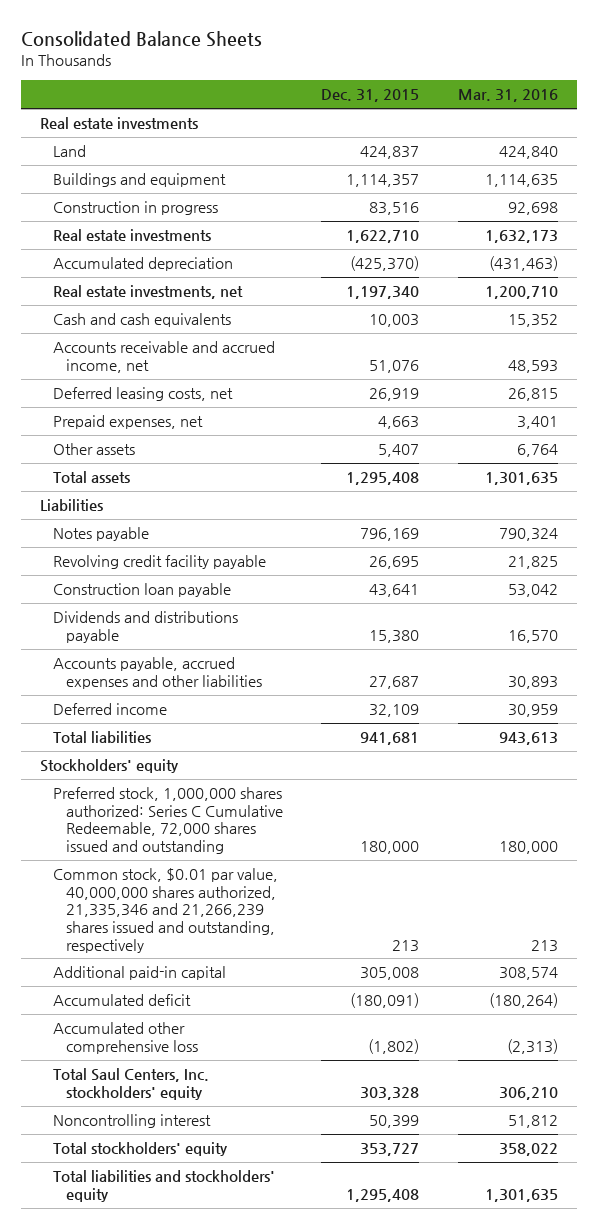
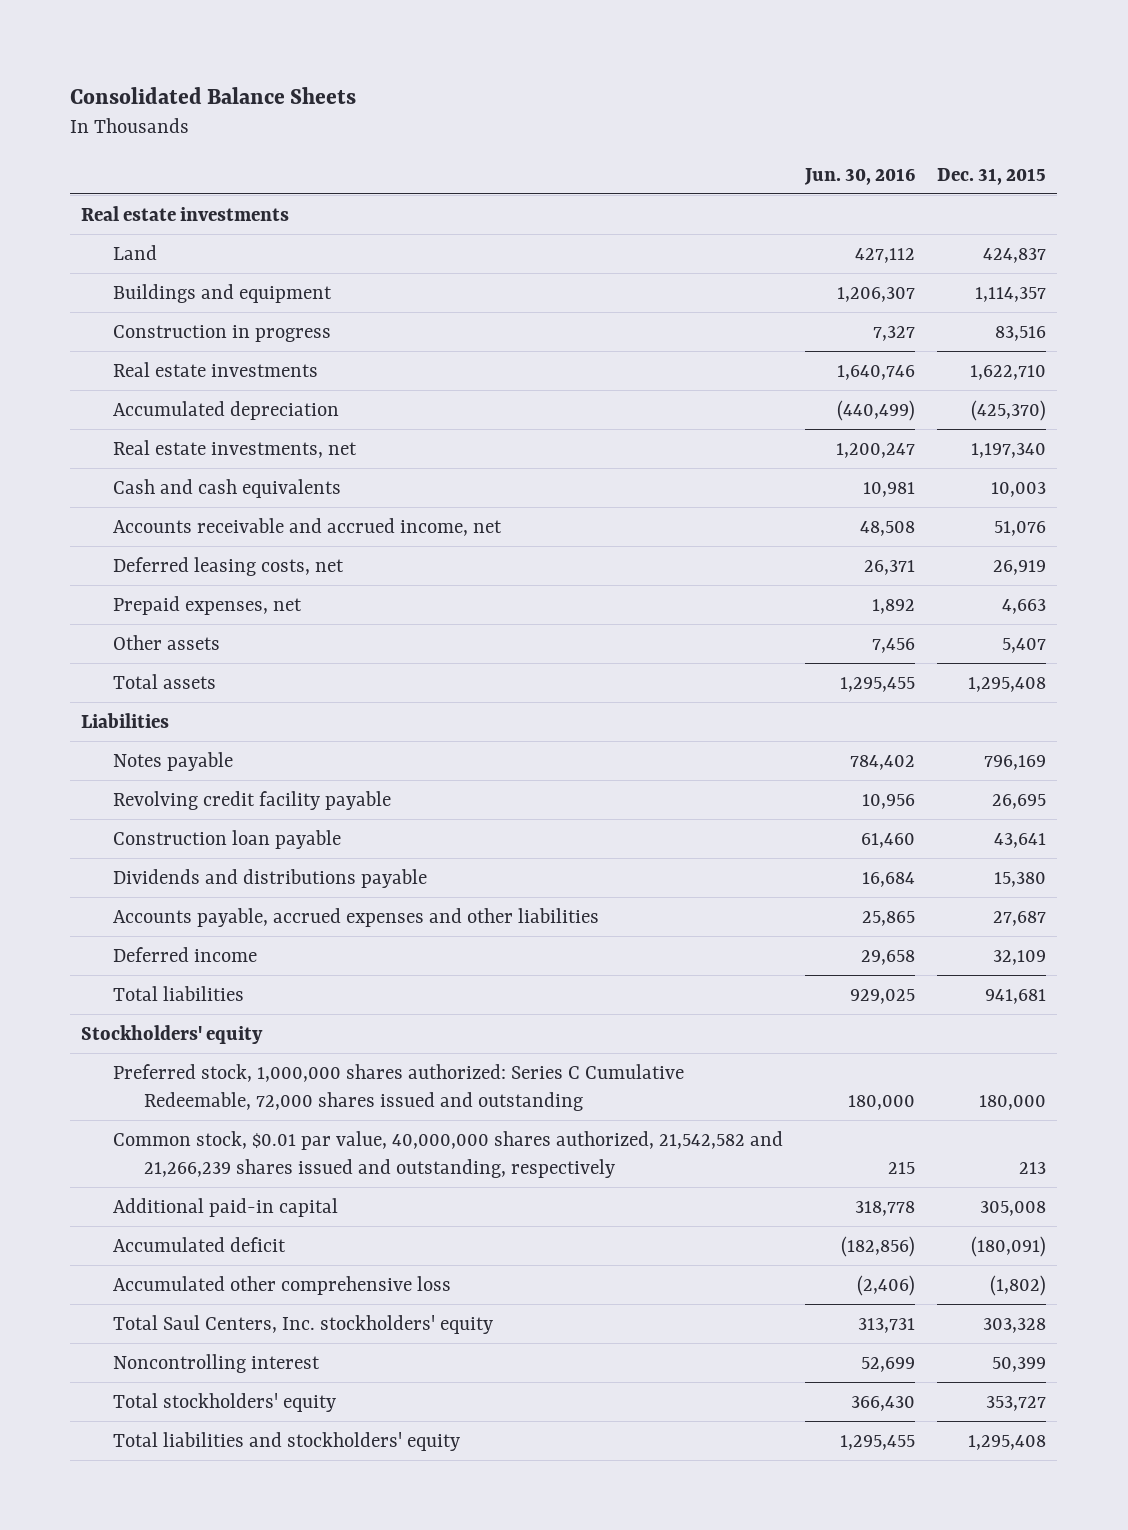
[457,89,558,103] Mar. 31, 2016 -> none
none -> [804,167,916,185] Jun. 30, 2016
[53,868,279,953] Common stock, $0.01 par value, 40,000,000 shares authorized, 21,335,346 and 21,266,239 shares issued and outstanding, respectively -> [112,1130,783,1178] Common stock, $0.01 par value, 40,000,000 shares authorized, 21,542,582 and 21,266,239 shares issued and outstanding, respectively

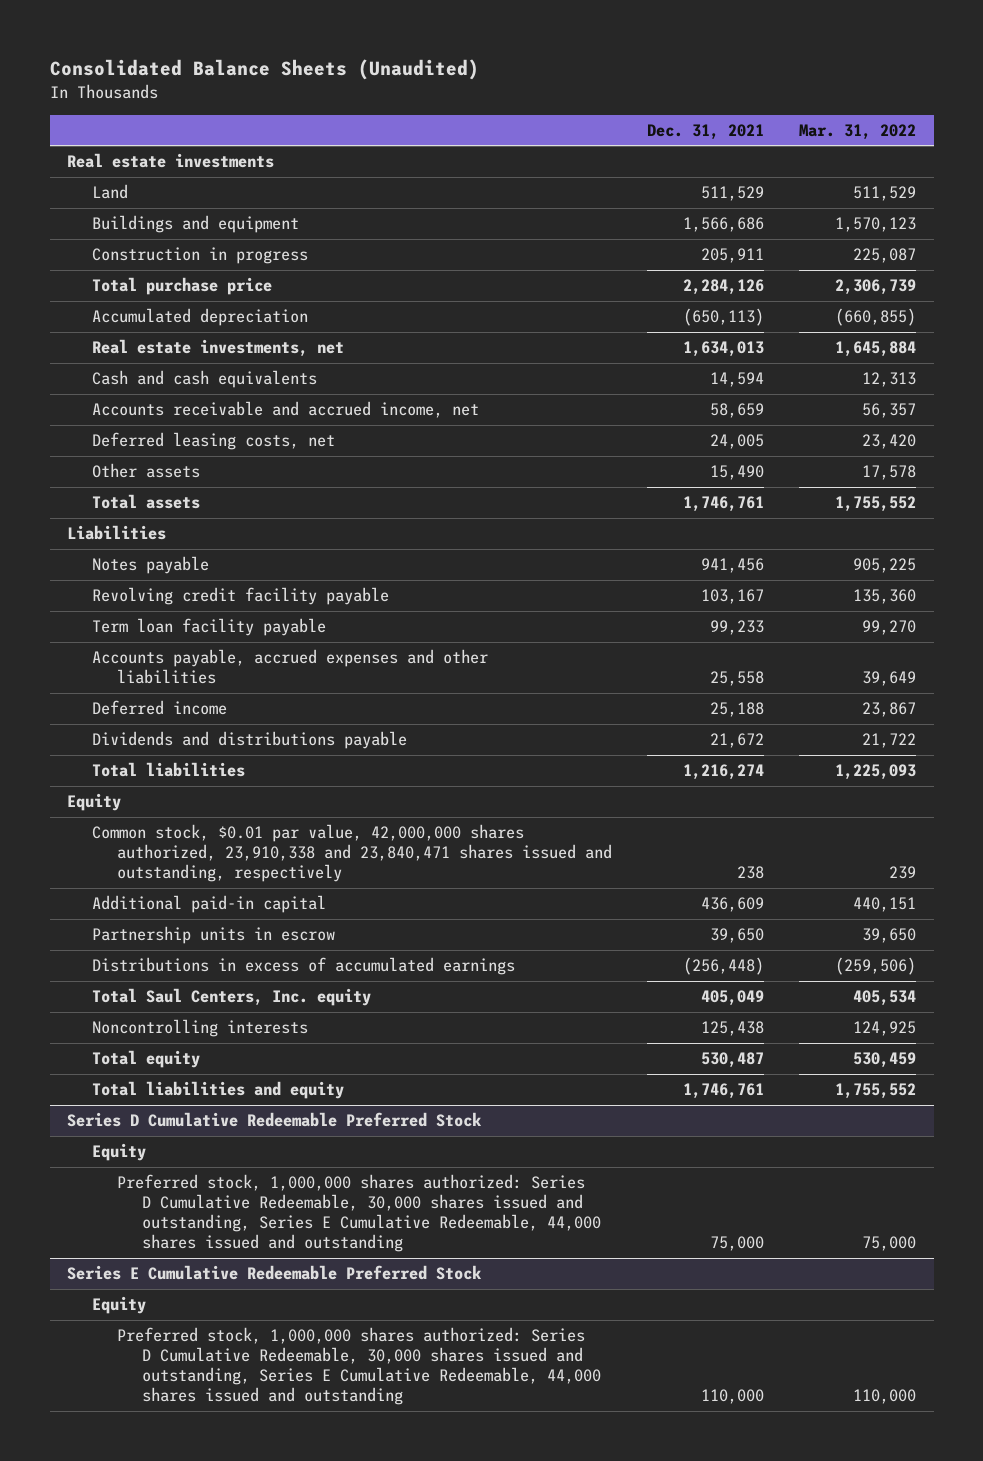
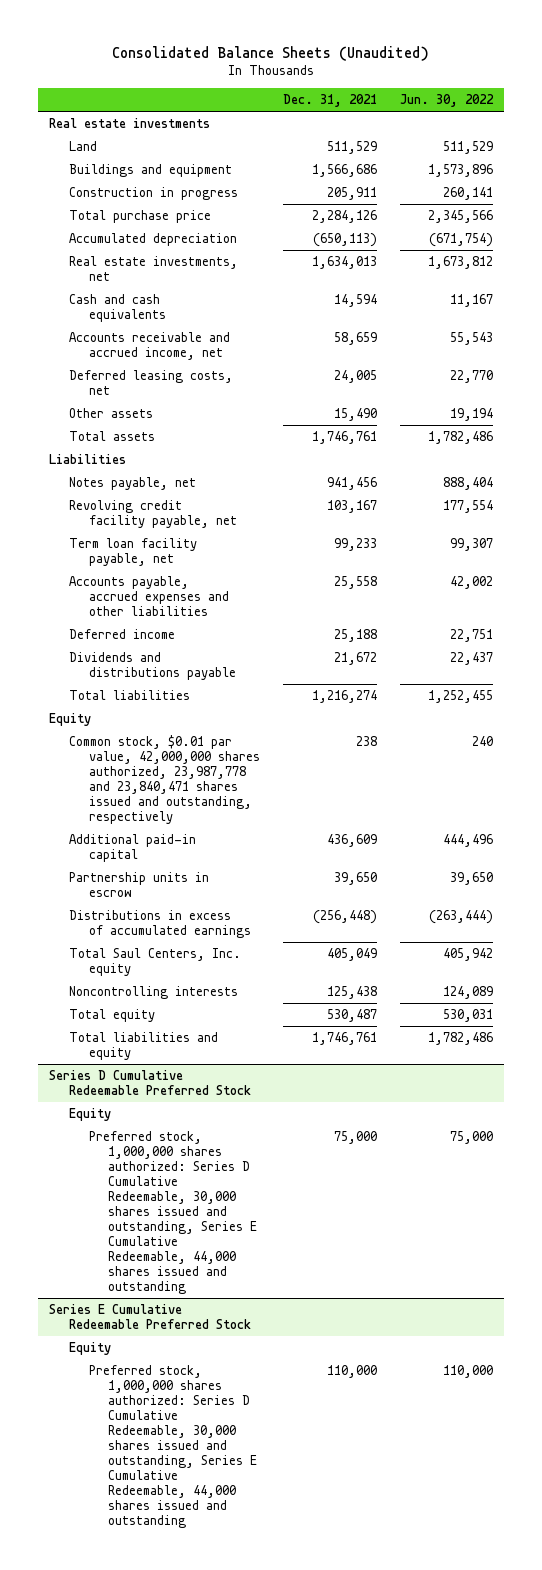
[799,123,917,140] Mar. 31, 2022 -> none
none -> [399,94,494,108] Jun. 30, 2022
[92,556,210,575] Notes payable -> [68,477,196,491] Notes payable, net
[92,587,390,606] Revolving credit facility payable -> [68,500,237,529] Revolving credit facility payable, net
[92,618,327,637] Term loan facility payable -> [68,538,197,567] Term loan facility payable, net
[92,824,613,883] Common stock, $0.01 par value, 42,000,000 shares authorized, 23,910,338 and 23,840,471 shares issued and outstanding, respectively -> [68,735,260,825] Common stock, $0.01 par value, 42,000,000 shares authorized, 23,987,778 and 23,840,471 shares issued and outstanding, respectively

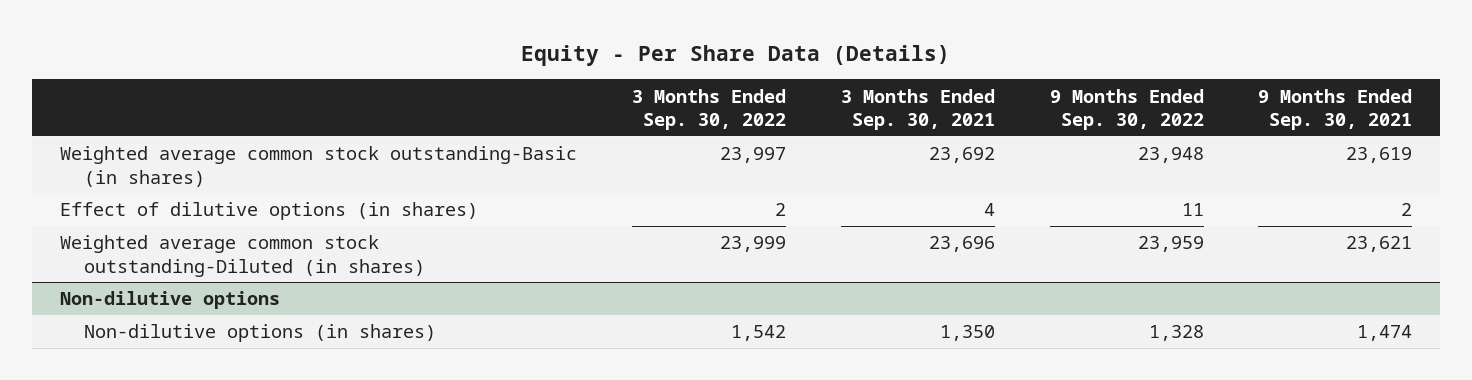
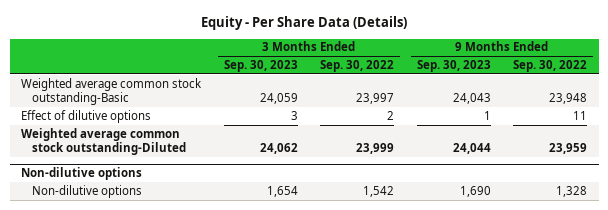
[840,88,995,131] 3 Months Ended Sep. 30, 2021 -> none
[1258,88,1413,131] 9 Months Ended Sep. 30, 2021 -> none
none -> [223,60,298,73] Sep. 30, 2023
none -> [416,60,491,73] Sep. 30, 2023
[59,146,577,187] Weighted average common stock outstanding-Basic (in shares) -> [21,77,203,106] Weighted average common stock outstanding-Basic
[59,202,478,221] Effect of dilutive options (in shares) -> [21,109,152,123] Effect of dilutive options
[59,235,425,277] Weighted average common stock outstanding-Diluted (in shares) -> [21,127,187,156] Weighted average common stock outstanding-Diluted
[83,324,436,343] Non-dilutive options (in shares) -> [32,184,143,198] Non-dilutive options

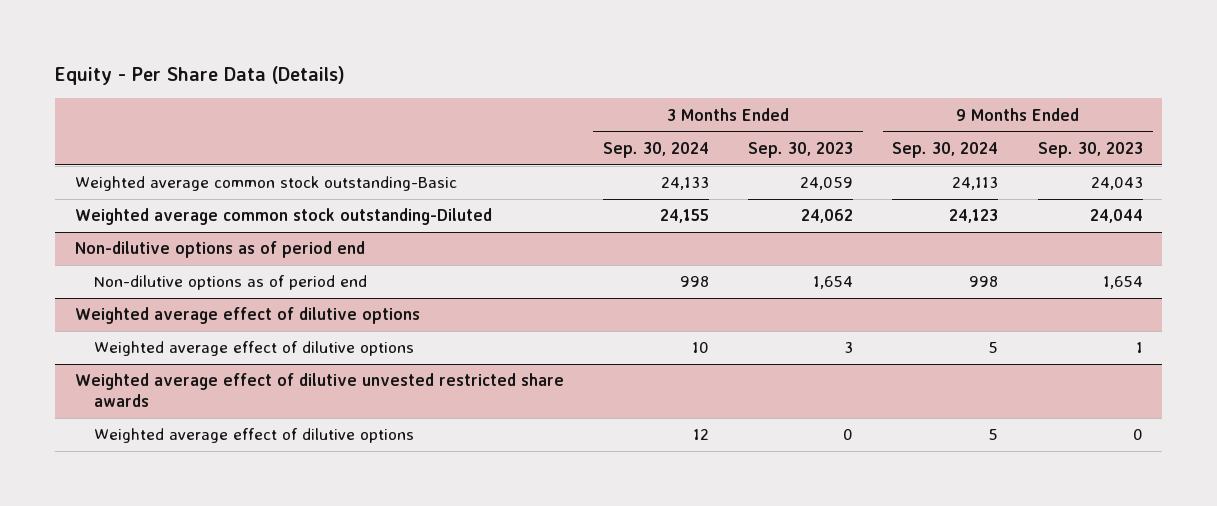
[320,60,395,73] Sep. 30, 2022 -> none
[513,60,588,73] Sep. 30, 2022 -> none
none -> [603,141,710,158] Sep. 30, 2024
none -> [892,141,999,158] Sep. 30, 2024
[21,109,152,123] Effect of dilutive options -> none
[21,167,143,181] Non-dilutive options -> [74,241,365,259] Non-dilutive options as of period end
[32,184,143,198] Non-dilutive options -> [94,275,368,291] Non-dilutive options as of period end
[459,185,491,197] 1,690 -> [1102,276,1143,290] 1,654
none -> [74,307,420,325] Weighted average effect of dilutive options
none -> [94,341,415,357] Weighted average effect of dilutive options
none -> [74,373,564,407] Weighted average effect of dilutive unvested restricted share awards
none -> [94,428,415,444] Weighted average effect of dilutive options

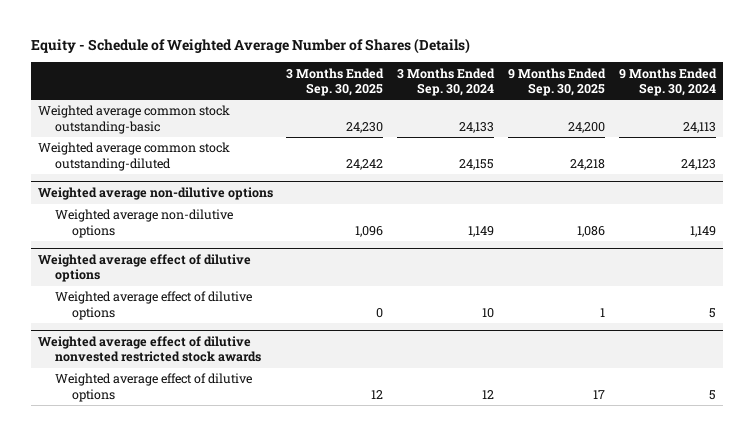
[55,66,346,86] Equity - Per Share Data (Details) -> [30,37,470,54] Equity - Schedule of Weighted Average Number of Shares (Details)
[748,141,854,158] Sep. 30, 2023 -> none
[1037,141,1143,158] Sep. 30, 2023 -> none
none -> [286,67,385,96] 3 Months Ended Sep. 30, 2025
none -> [508,67,607,96] 9 Months Ended Sep. 30, 2025
[74,176,457,192] Weighted average common stock outstanding-Basic -> [37,105,230,134] Weighted average common stock outstanding-basic
[74,208,492,226] Weighted average common stock outstanding-Diluted -> [37,142,230,171] Weighted average common stock outstanding-diluted
[74,241,365,259] Non-dilutive options as of period end -> [37,186,273,200] Weighted average non-dilutive options
[94,275,368,291] Non-dilutive options as of period end -> [55,209,234,238] Weighted average non-dilutive options
[680,276,710,288] 998 -> [468,225,495,237] 1,149
[969,276,999,288] 998 -> [689,225,716,237] 1,149
[74,373,564,407] Weighted average effect of dilutive unvested restricted share awards -> [37,335,262,363] Weighted average effect of dilutive nonvested restricted stock awards

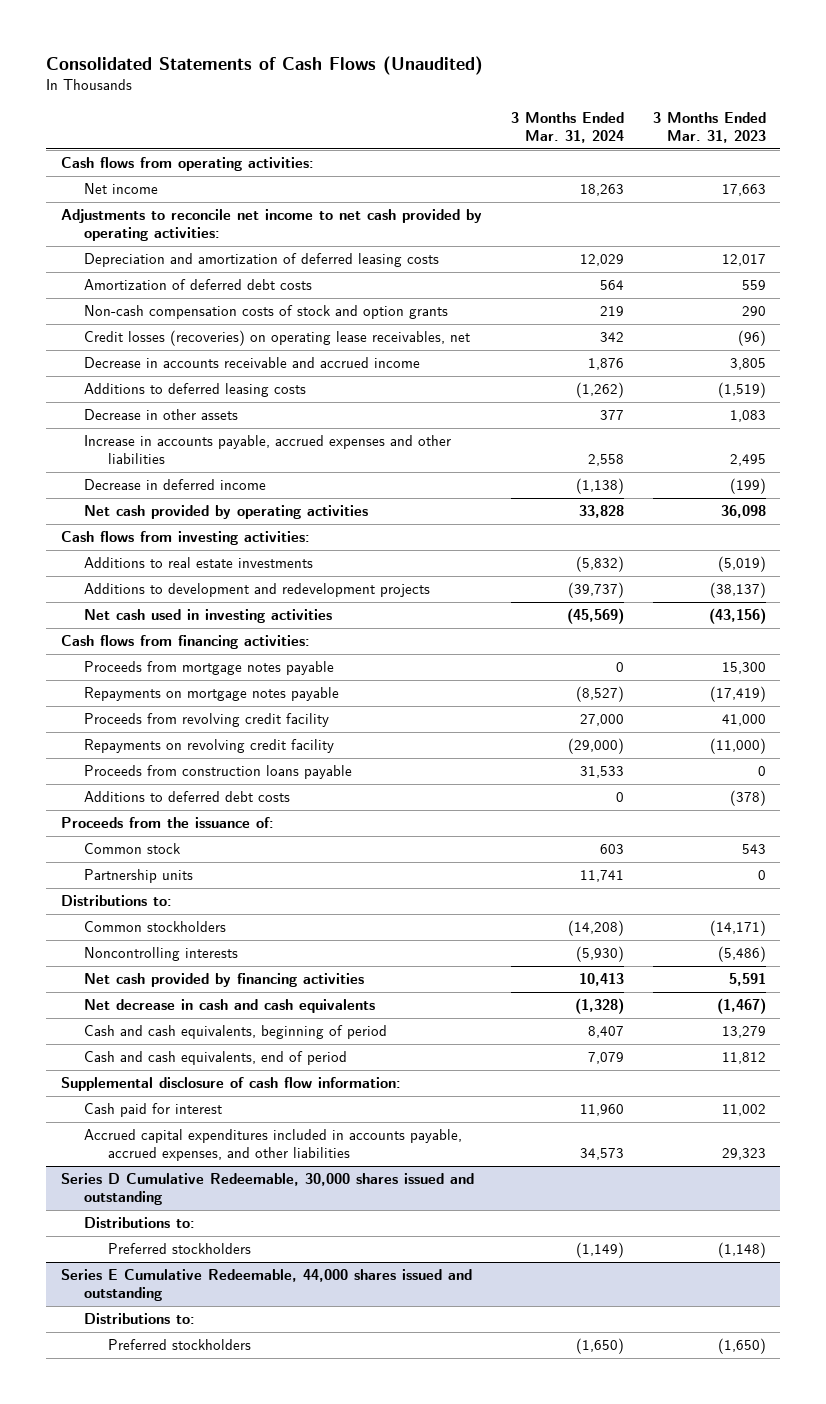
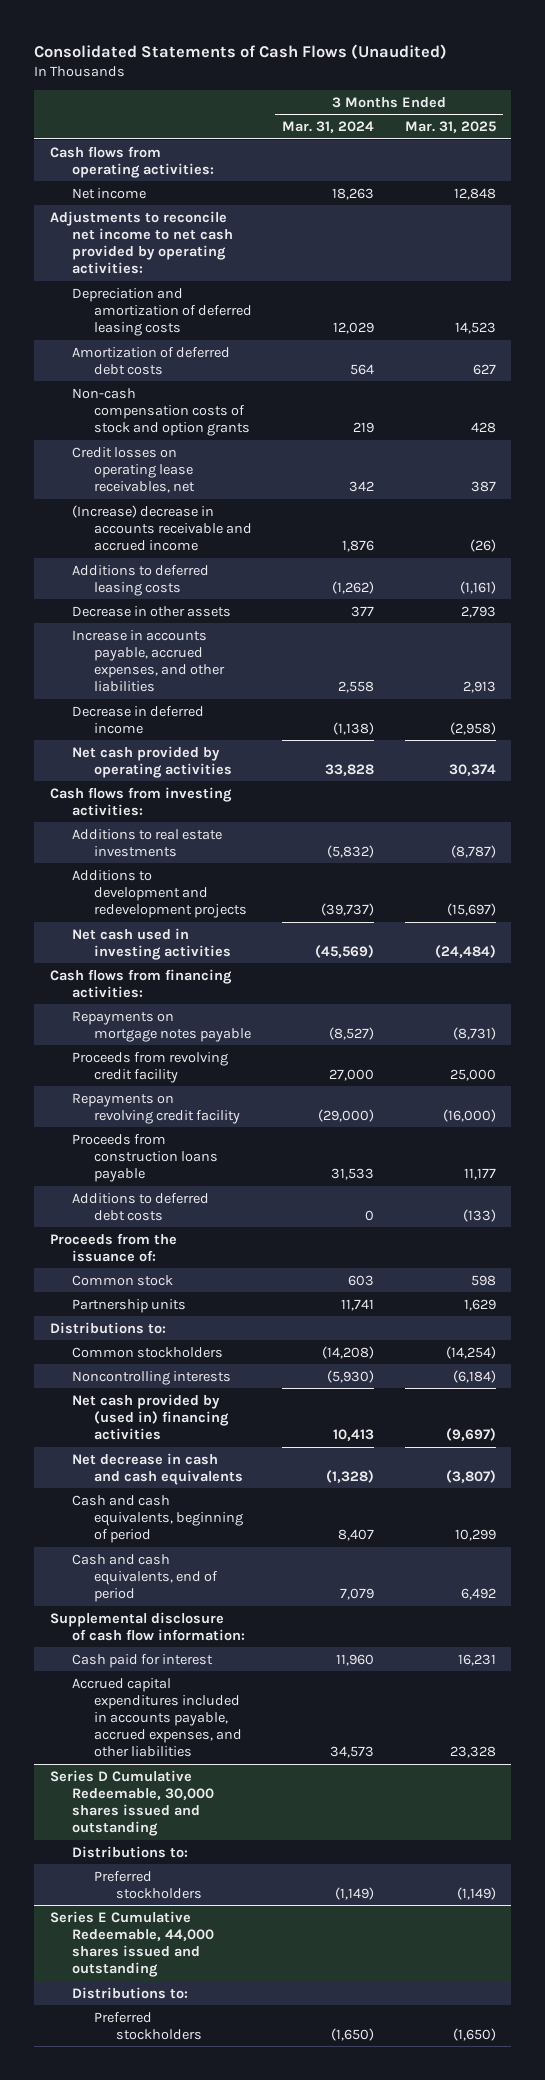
[652,112,766,144] 3 Months Ended Mar. 31, 2023 -> none
none -> [404,121,496,134] Mar. 31, 2025
[84,330,471,347] Credit losses (recoveries) on operating lease receivables, net -> [71,446,195,493] Credit losses on operating lease receivables, net
[84,357,421,369] Decrease in accounts receivable and accrued income -> [71,504,252,551] (Increase) decrease in accounts receivable and accrued income
[84,435,452,465] Increase in accounts payable, accrued expenses and other liabilities -> [71,629,225,693] Increase in accounts payable, accrued expenses, and other liabilities
[84,661,335,676] Proceeds from mortgage notes payable -> none
[84,973,365,988] Net cash provided by financing activities -> [71,1393,229,1440] Net cash provided by (used in) financing activities

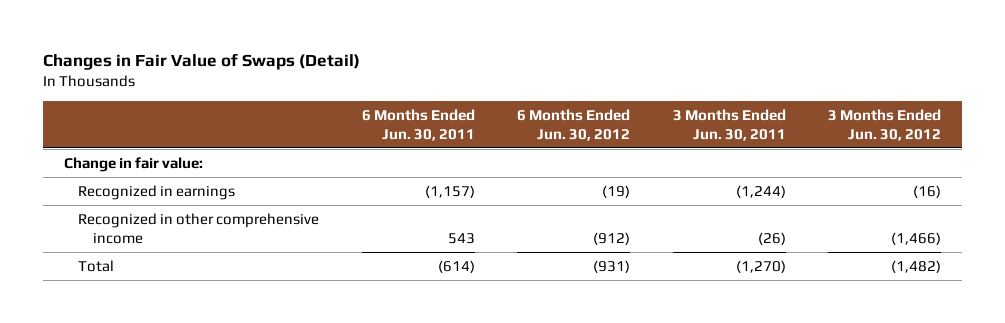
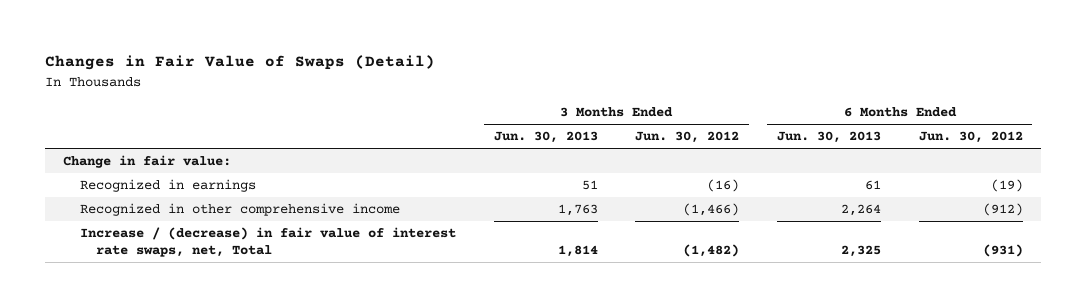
[361,108,475,141] 6 Months Ended Jun. 30, 2011 -> none
[672,108,786,141] 3 Months Ended Jun. 30, 2011 -> none
none -> [493,131,598,144] Jun. 30, 2013
none -> [776,131,881,144] Jun. 30, 2013
[78,259,115,272] Total -> [79,227,456,257] Increase / (decrease) in fair value of interest rate swaps, net, Total

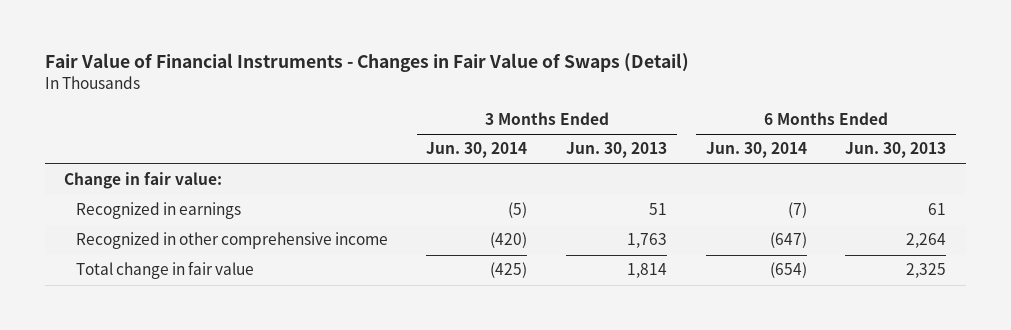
[44,55,435,71] Changes in Fair Value of Swaps (Detail) -> [44,53,689,73] Fair Value of Financial Instruments - Changes in Fair Value of Swaps (Detail)
[635,131,740,144] Jun. 30, 2012 -> none
[918,131,1023,144] Jun. 30, 2012 -> none
none -> [426,142,528,159] Jun. 30, 2014
none -> [705,142,807,159] Jun. 30, 2014
[79,227,456,257] Increase / (decrease) in fair value of interest rate swaps, net, Total -> [75,261,254,280] Total change in fair value

